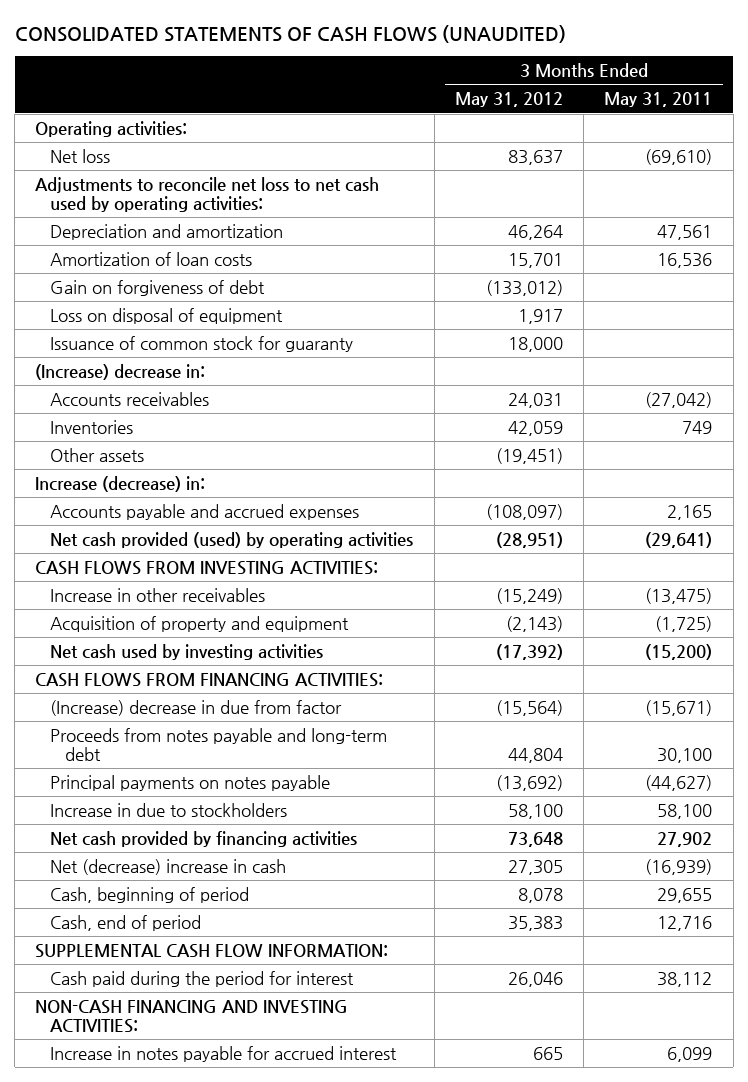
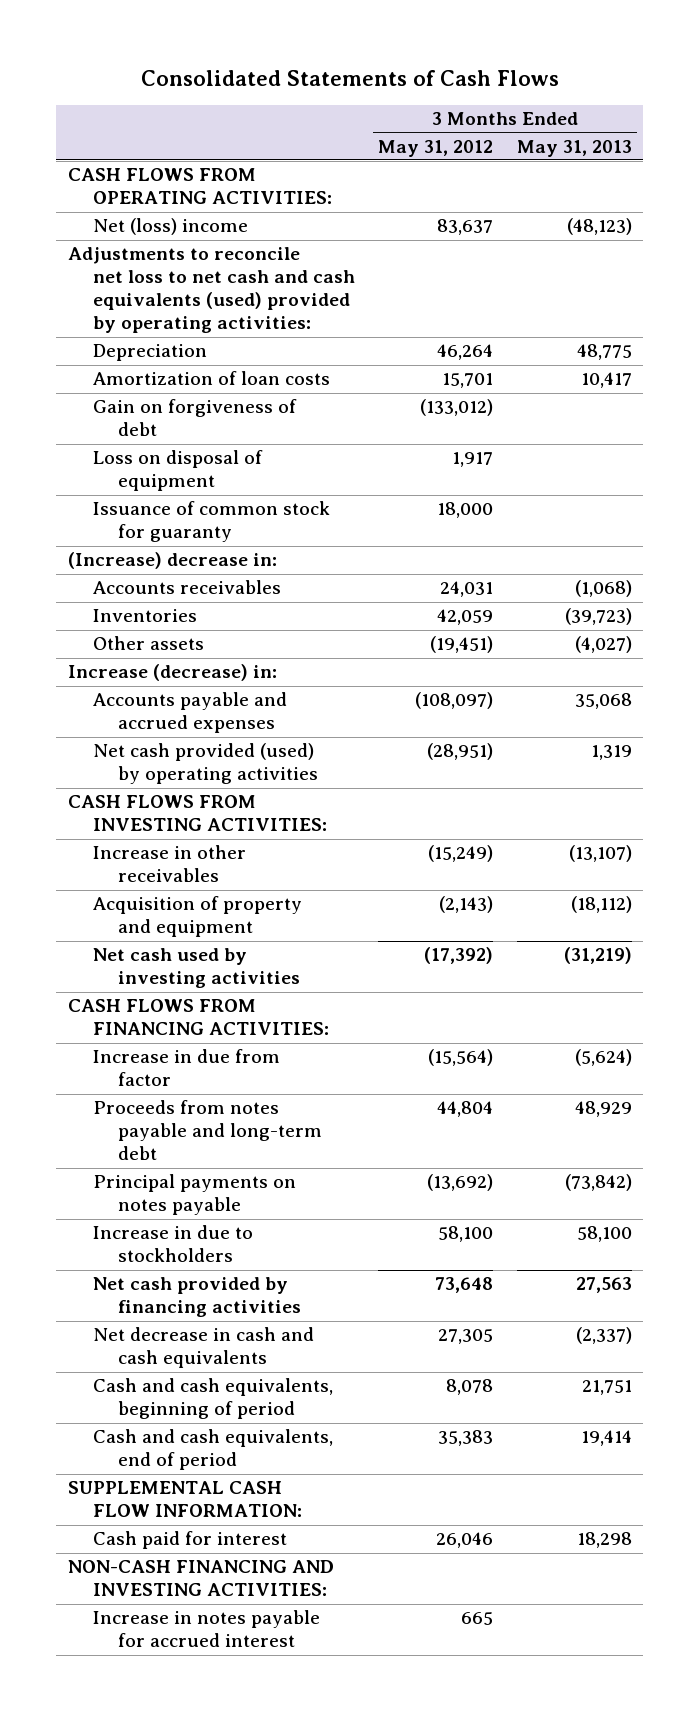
[14,24,566,43] CONSOLIDATED STATEMENTS OF CASH FLOWS (UNAUDITED) -> [140,69,559,86] Consolidated Statements of Cash Flows
[604,92,713,108] May 31, 2011 -> none
none -> [516,139,632,157] May 31, 2013
[35,120,188,137] Operating activities: -> [67,168,333,205] CASH FLOWS FROM OPERATING ACTIVITIES:
[50,148,111,163] Net loss -> [93,218,249,236] Net (loss) income
[35,176,380,212] Adjustments to reconcile net loss to net cash used by operating activities: -> [67,247,356,334] Adjustments to reconcile net loss to net cash and cash equivalents (used) provided by operating activities:
[50,223,284,240] Depreciation and amortization -> [93,344,208,362] Depreciation
[50,699,343,716] (Increase) decrease in due from factor -> [93,1049,281,1087] Increase in due from factor
[50,858,287,875] Net (decrease) increase in cash -> [93,1327,315,1369] Net decrease in cash and cash equivalents
[50,886,250,903] Cash, beginning of period -> [93,1378,334,1420] Cash and cash equivalents, beginning of period
[50,914,202,931] Cash, end of period -> [93,1429,334,1471] Cash and cash equivalents, end of period
[50,970,355,987] Cash paid during the period for interest -> [93,1531,288,1550] Cash paid for interest

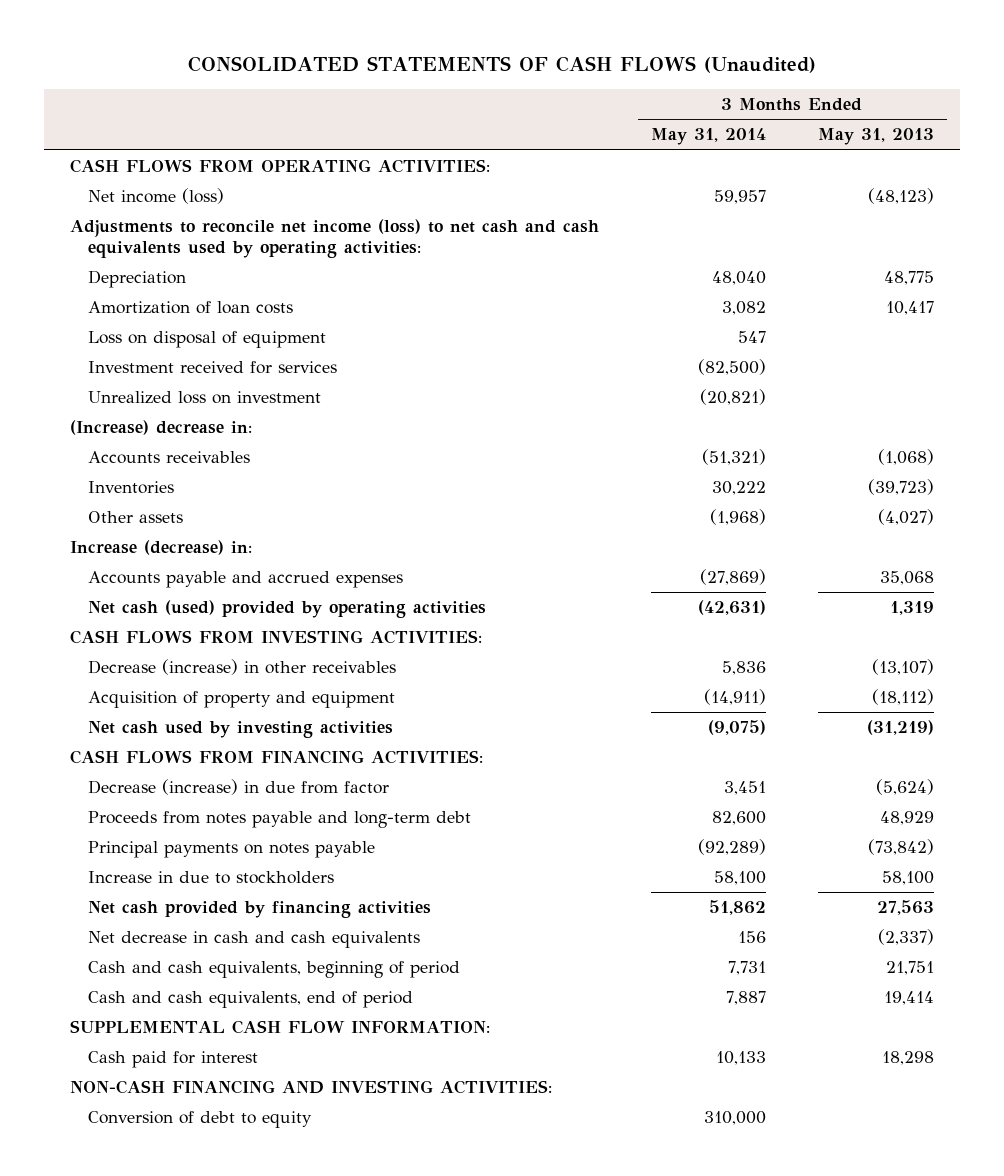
[140,69,559,86] Consolidated Statements of Cash Flows -> [187,56,816,74] CONSOLIDATED STATEMENTS OF CASH FLOWS (Unaudited)
[378,139,494,157] May 31, 2012 -> none
none -> [650,128,766,146] May 31, 2014
[93,218,249,236] Net (loss) income -> [88,188,225,205] Net income (loss)
[67,247,356,334] Adjustments to reconcile net loss to net cash and cash equivalents (used) provided by operating activities: -> [70,219,600,259] Adjustments to reconcile net income (loss) to net cash and cash equivalents used by operating activities:
[93,399,298,437] Gain on forgiveness of debt -> none
[93,501,331,543] Issuance of common stock for guaranty -> none
none -> [88,361,338,375] Investment received for services
none -> [88,391,322,405] Unrealized loss on investment
[93,743,319,785] Net cash provided (used) by operating activities -> [88,600,487,619] Net cash (used) provided by operating activities
[93,845,247,883] Increase in other receivables -> [88,659,397,676] Decrease (increase) in other receivables
[93,1049,281,1087] Increase in due from factor -> [88,779,390,796] Decrease (increase) in due from factor
[93,1610,321,1648] Increase in notes payable for accrued interest -> none
none -> [88,1111,313,1129] Conversion of debt to equity

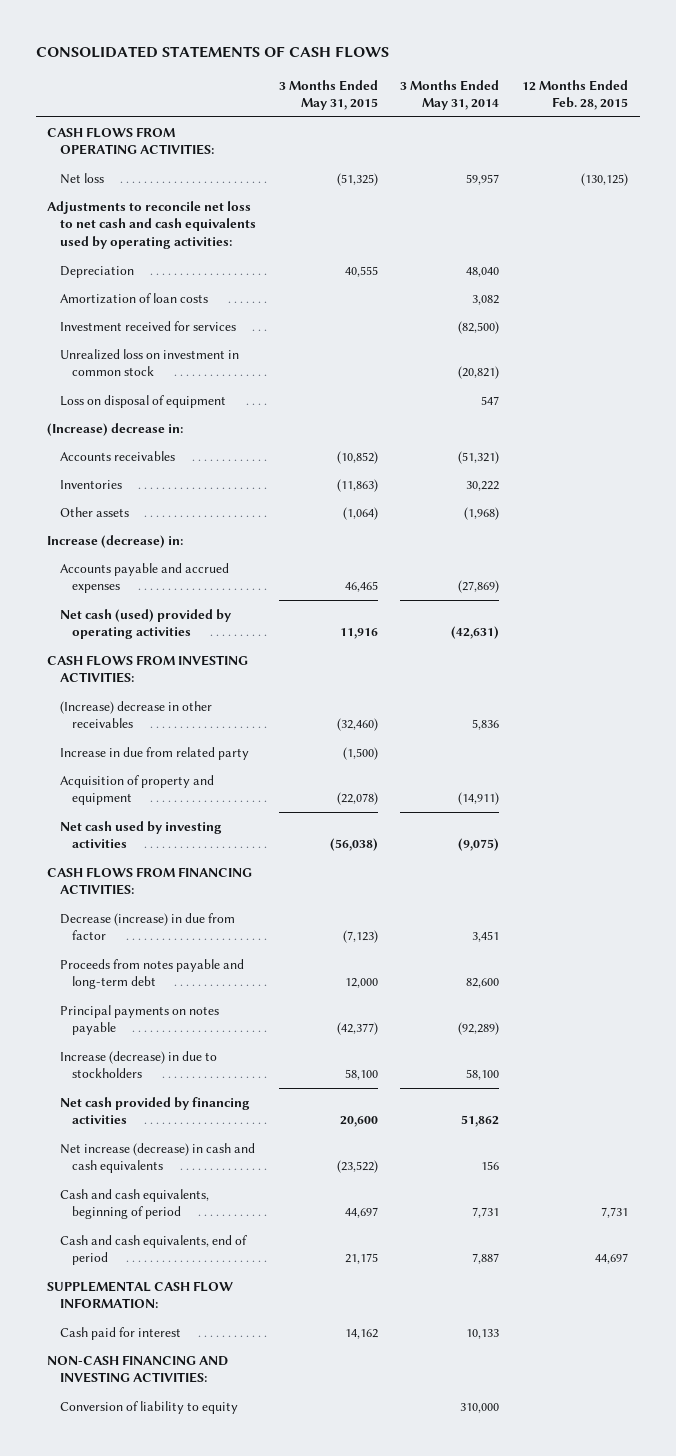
[187,56,816,74] CONSOLIDATED STATEMENTS OF CASH FLOWS (Unaudited) -> [35,46,389,59] CONSOLIDATED STATEMENTS OF CASH FLOWS
[817,128,934,146] May 31, 2013 -> none
none -> [278,79,378,111] 3 Months Ended May 31, 2015
none -> [522,79,629,111] 12 Months Ended Feb. 28, 2015
[88,188,225,205] Net income (loss) -> [59,172,104,184] Net loss
[70,219,600,259] Adjustments to reconcile net income (loss) to net cash and cash equivalents used by operating activities: -> [47,200,256,249] Adjustments to reconcile net loss to net cash and cash equivalents used by operating activities:
[88,391,322,405] Unrealized loss on investment -> [59,348,239,377] Unrealized loss on investment in common stock
[88,331,327,349] Loss on disposal of equipment -> [59,394,226,408] Loss on disposal of equipment
[88,659,397,676] Decrease (increase) in other receivables -> [59,700,212,729] (Increase) decrease in other receivables
none -> [59,746,249,760] Increase in due from related party
[88,871,335,885] Increase in due to stockholders -> [59,1050,217,1079] Increase (decrease) in due to stockholders
[88,931,421,949] Net decrease in cash and cash equivalents -> [59,1142,255,1174] Net increase (decrease) in cash and cash equivalents
[88,1111,313,1129] Conversion of debt to equity -> [59,1400,238,1414] Conversion of liability to equity

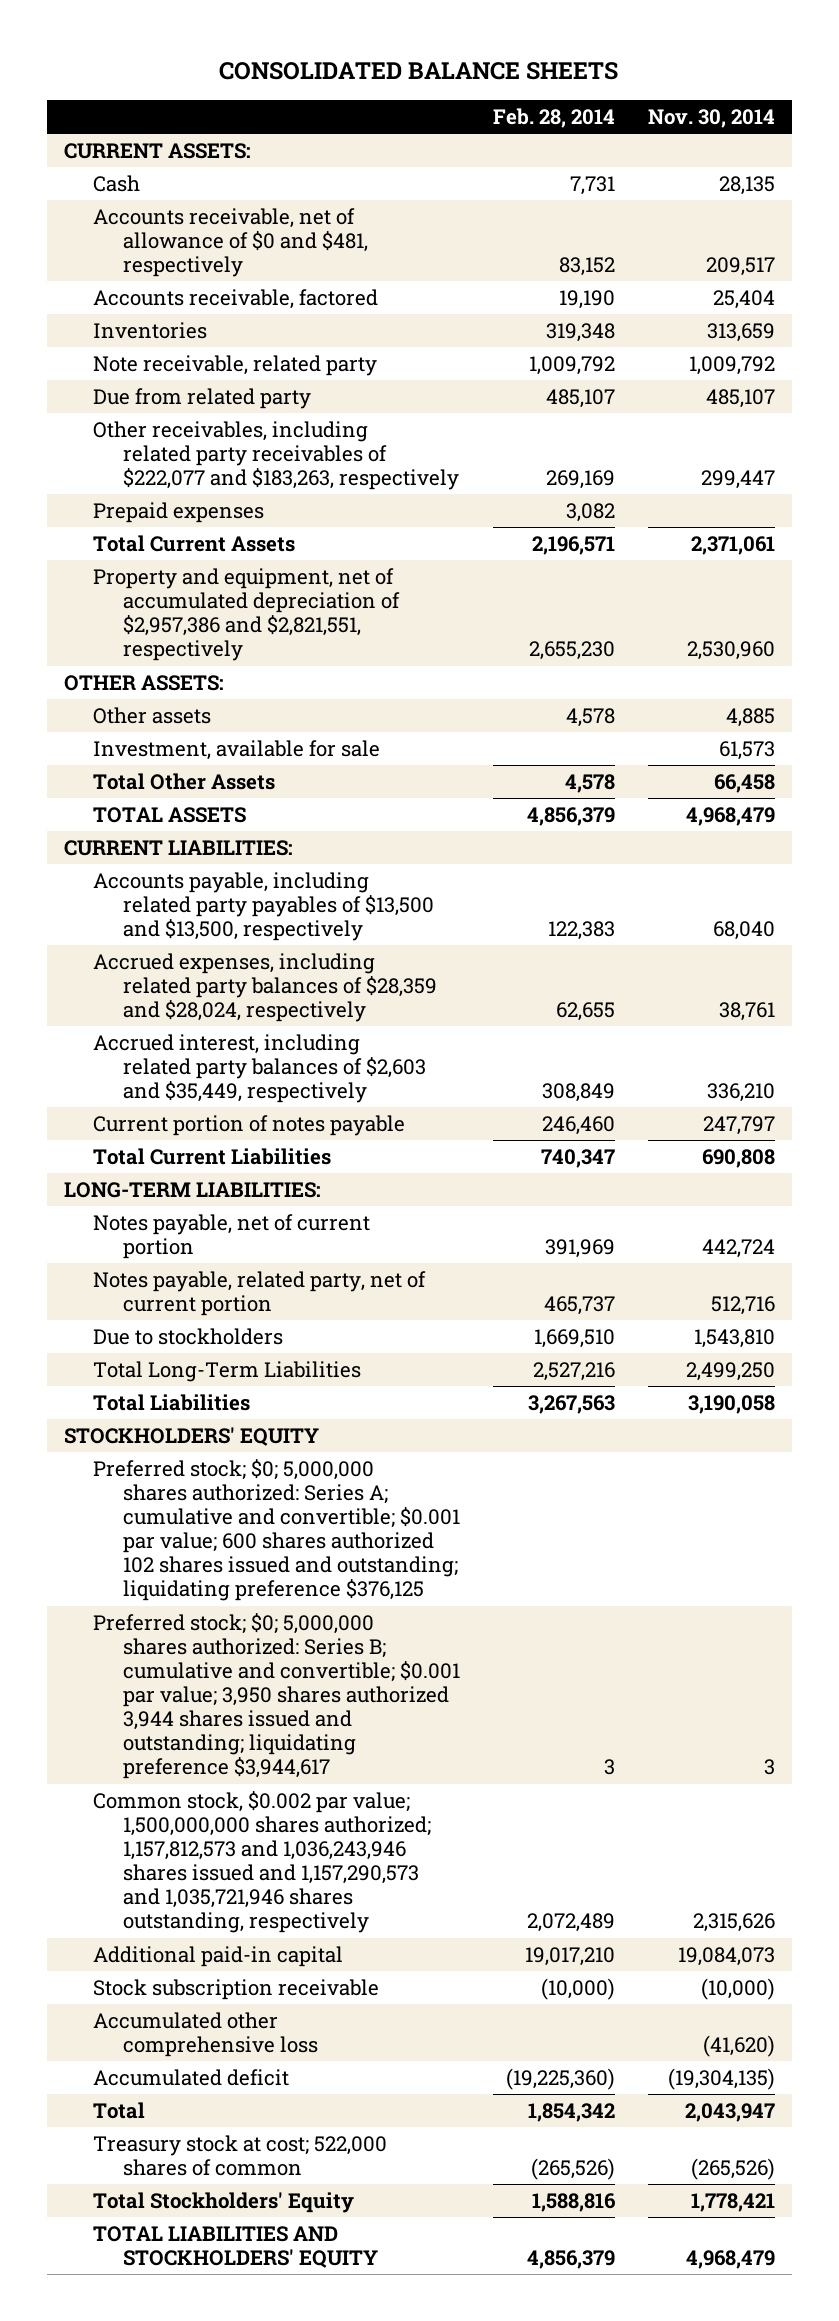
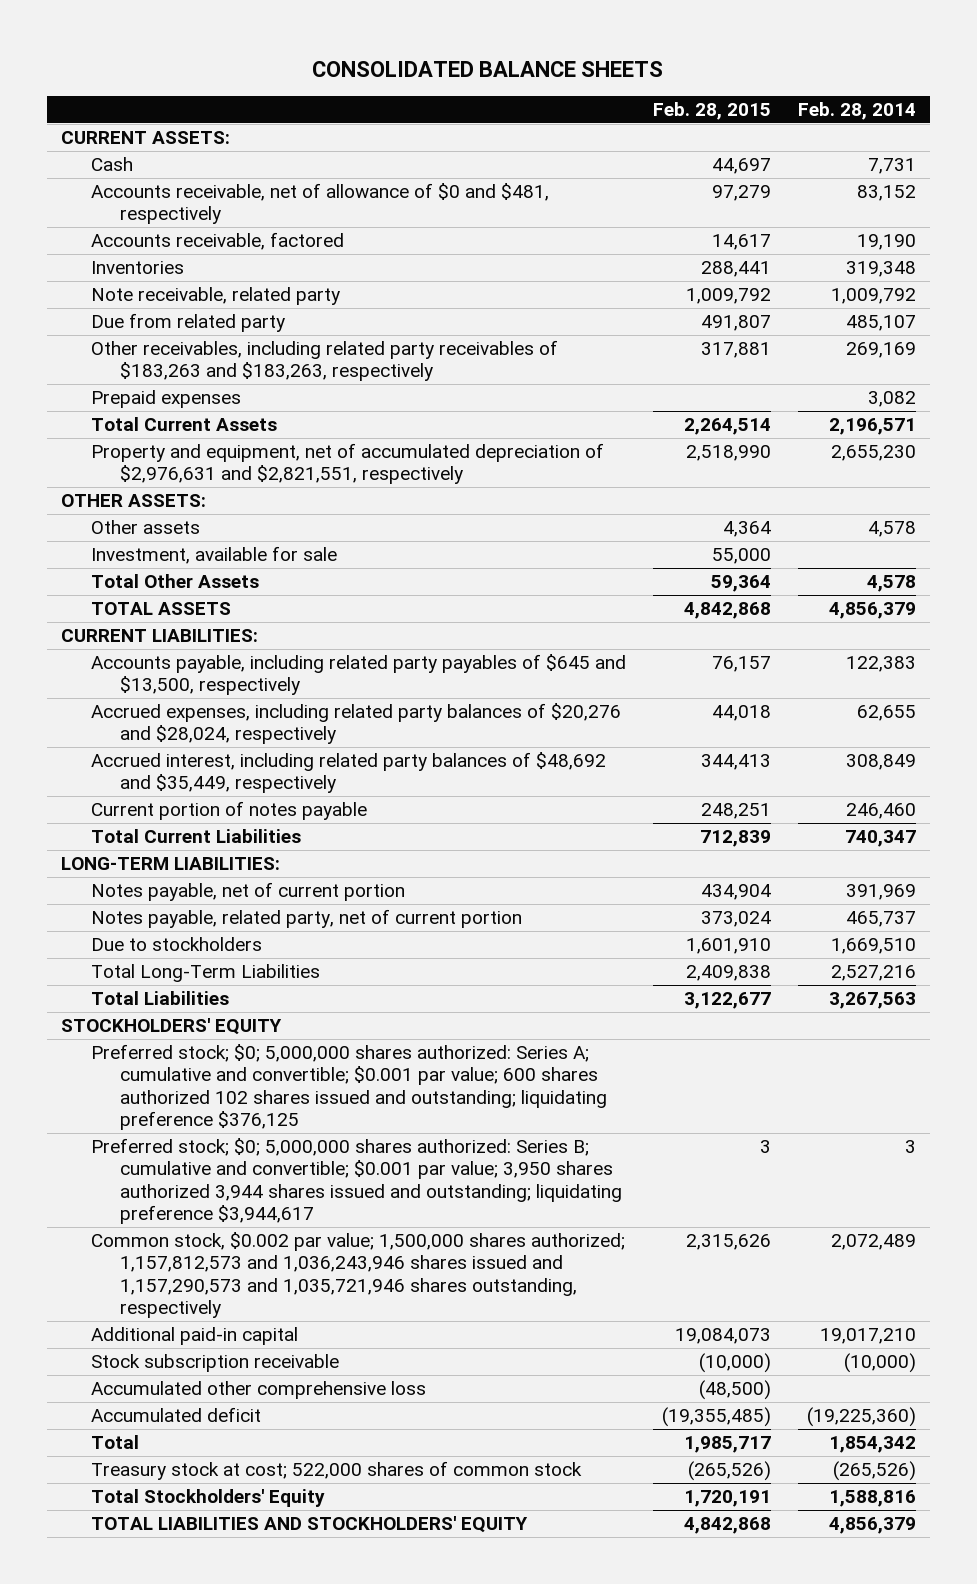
[648,108,776,128] Nov. 30, 2014 -> none
none -> [652,102,771,121] Feb. 28, 2015
[93,421,460,491] Other receivables, including related party receivables of $222,077 and $183,263, respectively -> [90,340,558,382] Other receivables, including related party receivables of $183,263 and $183,263, respectively
[93,568,401,662] Property and equipment, net of accumulated depreciation of $2,957,386 and $2,821,551, respectively -> [90,443,604,485] Property and equipment, net of accumulated depreciation of $2,976,631 and $2,821,551, respectively
[93,872,435,942] Accounts payable, including related party payables of $13,500 and $13,500, respectively -> [90,654,626,696] Accounts payable, including related party payables of $645 and $13,500, respectively
[93,953,438,1023] Accrued expenses, including related party balances of $28,359 and $28,024, respectively -> [90,703,621,745] Accrued expenses, including related party balances of $20,276 and $28,024, respectively
[93,1034,427,1104] Accrued interest, including related party balances of $2,603 and $35,449, respectively -> [90,752,606,794] Accrued interest, including related party balances of $48,692 and $35,449, respectively
[93,1791,432,1934] Common stock, $0.002 par value; 1,500,000,000 shares authorized; 1,157,812,573 and 1,036,243,946 shares issued and 1,157,290,573 and 1,035,721,946 shares outstanding, respectively -> [90,1232,625,1318] Common stock, $0.002 par value; 1,500,000 shares authorized; 1,157,812,573 and 1,036,243,946 shares issued and 1,157,290,573 and 1,035,721,946 shares outstanding, respectively
[93,2135,388,2177] Treasury stock at cost; 522,000 shares of common -> [90,1461,582,1481] Treasury stock at cost; 522,000 shares of common stock

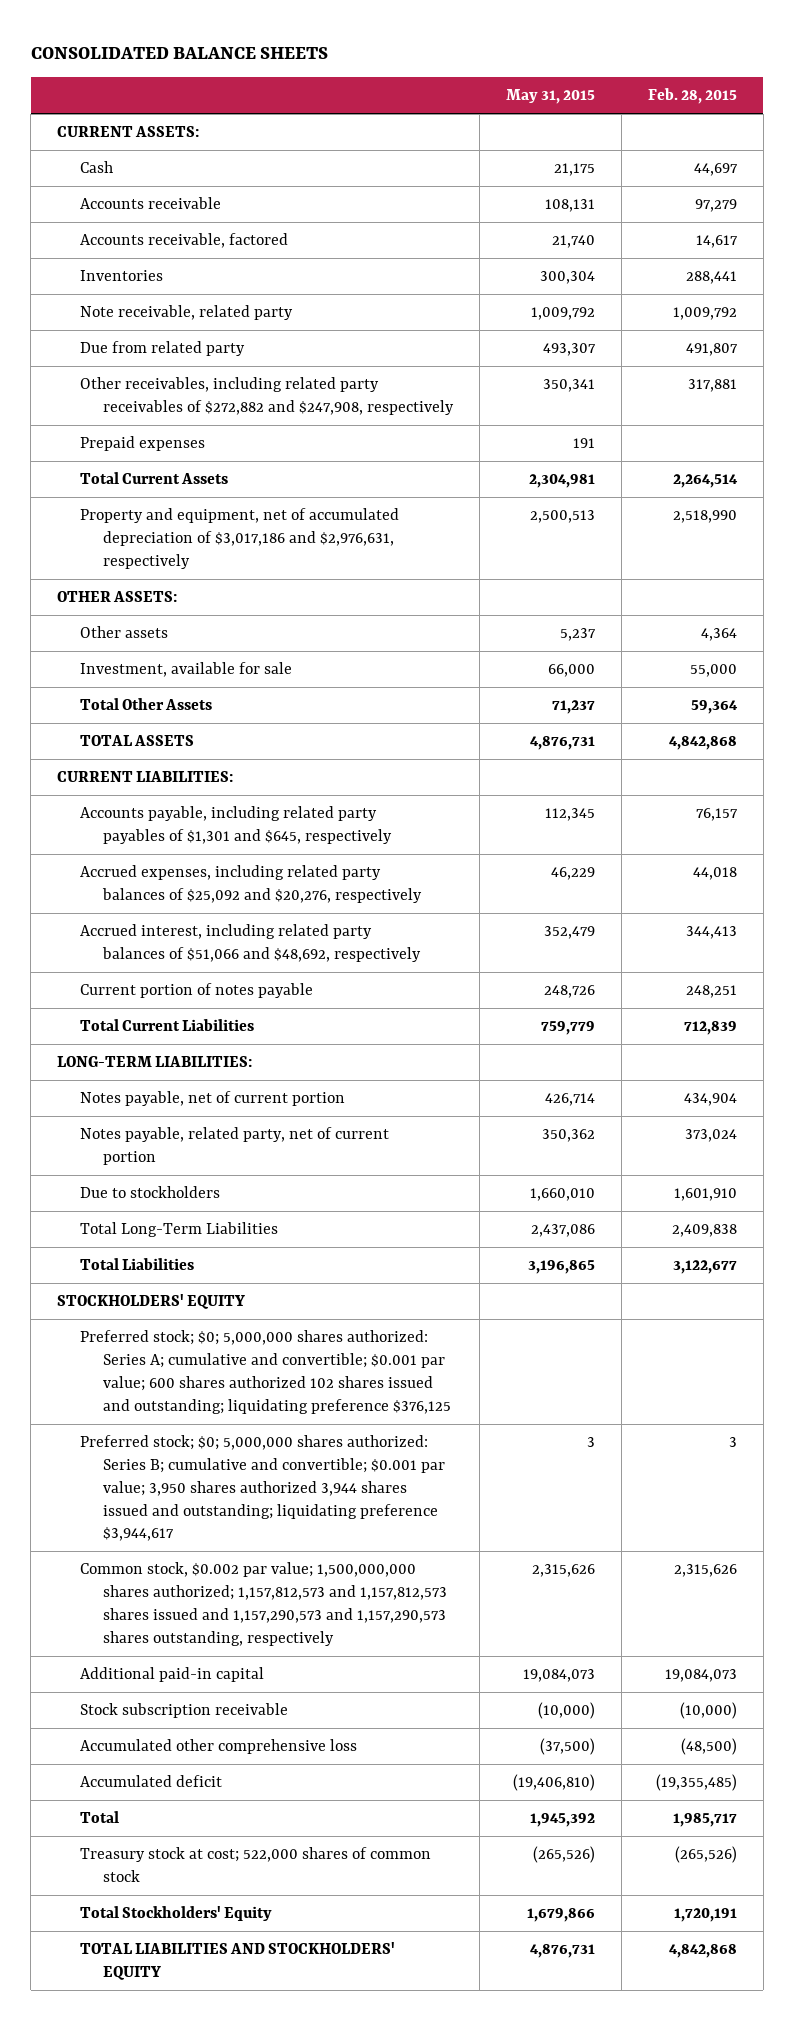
[798,102,917,121] Feb. 28, 2014 -> none
none -> [505,89,595,105] May 31, 2015
[90,183,549,225] Accounts receivable, net of allowance of $0 and $481, respectively -> [80,197,222,210] Accounts receivable
[90,340,558,382] Other receivables, including related party receivables of $183,263 and $183,263, respectively -> [80,377,454,416] Other receivables, including related party receivables of $272,882 and $247,908, respectively
[90,443,604,485] Property and equipment, net of accumulated depreciation of $2,976,631 and $2,821,551, respectively -> [80,508,400,569] Property and equipment, net of accumulated depreciation of $3,017,186 and $2,976,631, respectively
[90,654,626,696] Accounts payable, including related party payables of $645 and $13,500, respectively -> [80,806,392,845] Accounts payable, including related party payables of $1,301 and $645, respectively
[90,703,621,745] Accrued expenses, including related party balances of $20,276 and $28,024, respectively -> [80,865,422,904] Accrued expenses, including related party balances of $25,092 and $20,276, respectively
[90,752,606,794] Accrued interest, including related party balances of $48,692 and $35,449, respectively -> [80,924,421,963] Accrued interest, including related party balances of $51,066 and $48,692, respectively
[90,1232,625,1318] Common stock, $0.002 par value; 1,500,000 shares authorized; 1,157,812,573 and 1,036,243,946 shares issued and 1,157,290,573 and 1,035,721,946 shares outstanding, respectively -> [80,1562,447,1646] Common stock, $0.002 par value; 1,500,000,000 shares authorized; 1,157,812,573 and 1,157,812,573 shares issued and 1,157,290,573 and 1,157,290,573 shares outstanding, respectively

